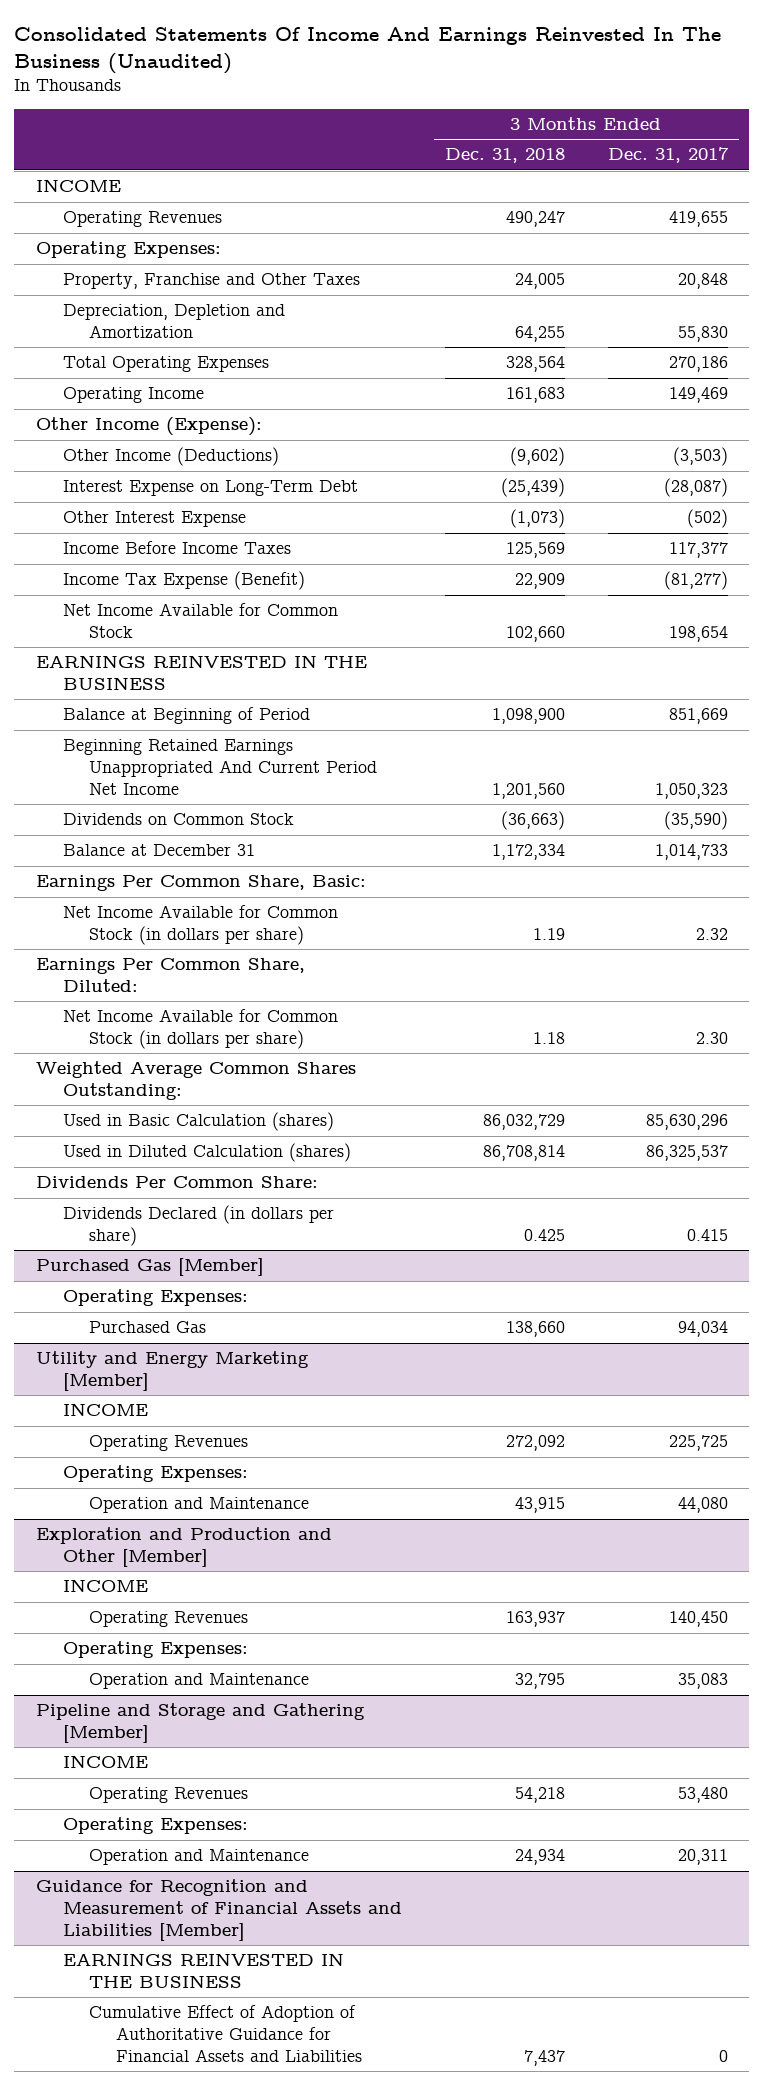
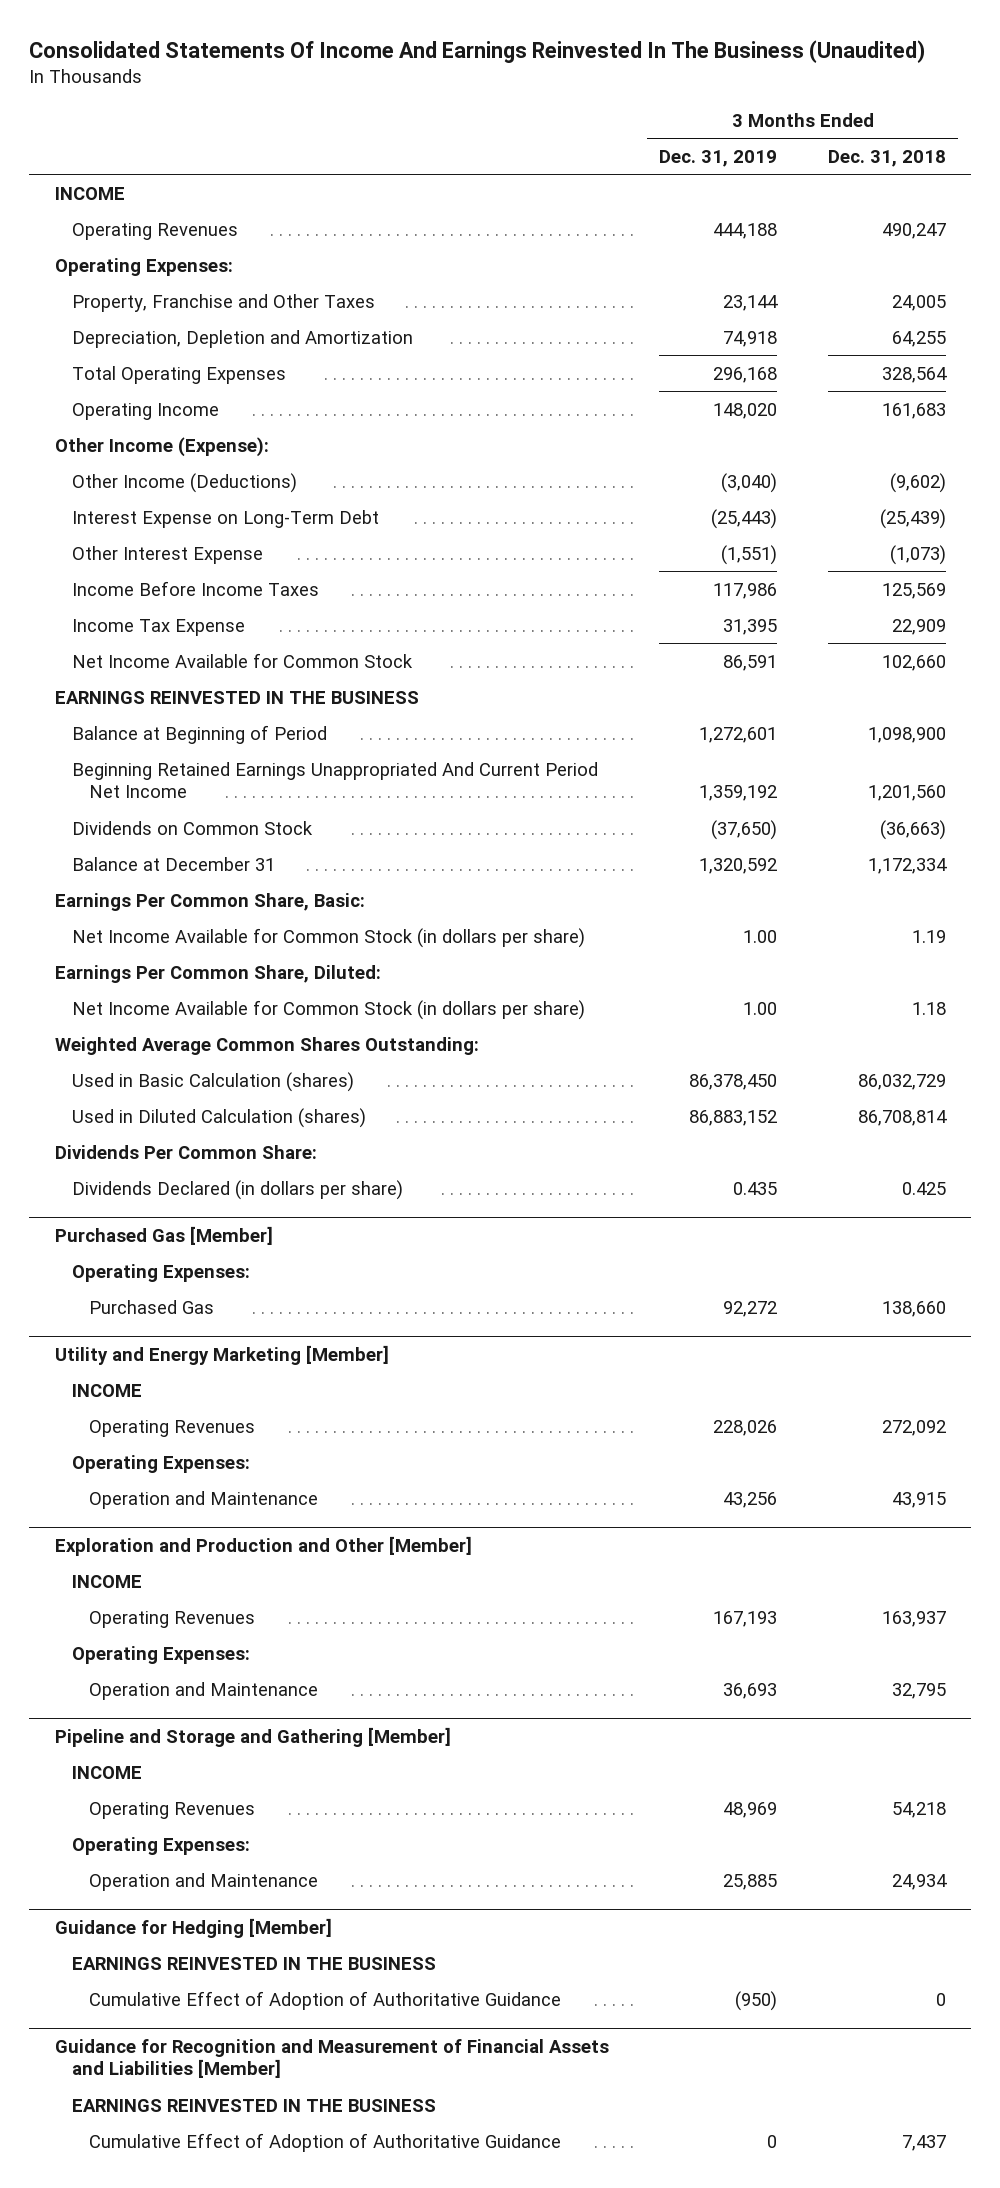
[607,147,729,164] Dec. 31, 2017 -> none
none -> [659,149,778,167] Dec. 31, 2019
[62,571,305,591] Income Tax Expense (Benefit) -> [71,618,245,636] Income Tax Expense
none -> [54,1917,332,1938] Guidance for Hedging [Member]
none -> [71,1956,436,1970] EARNINGS REINVESTED IN THE BUSINESS
none -> [88,1990,561,2010] Cumulative Effect of Adoption of Authoritative Guidance
[89,2005,363,2062] Cumulative Effect of Adoption of Authoritative Guidance for Financial Assets and Liabilities -> [88,2132,561,2152] Cumulative Effect of Adoption of Authoritative Guidance

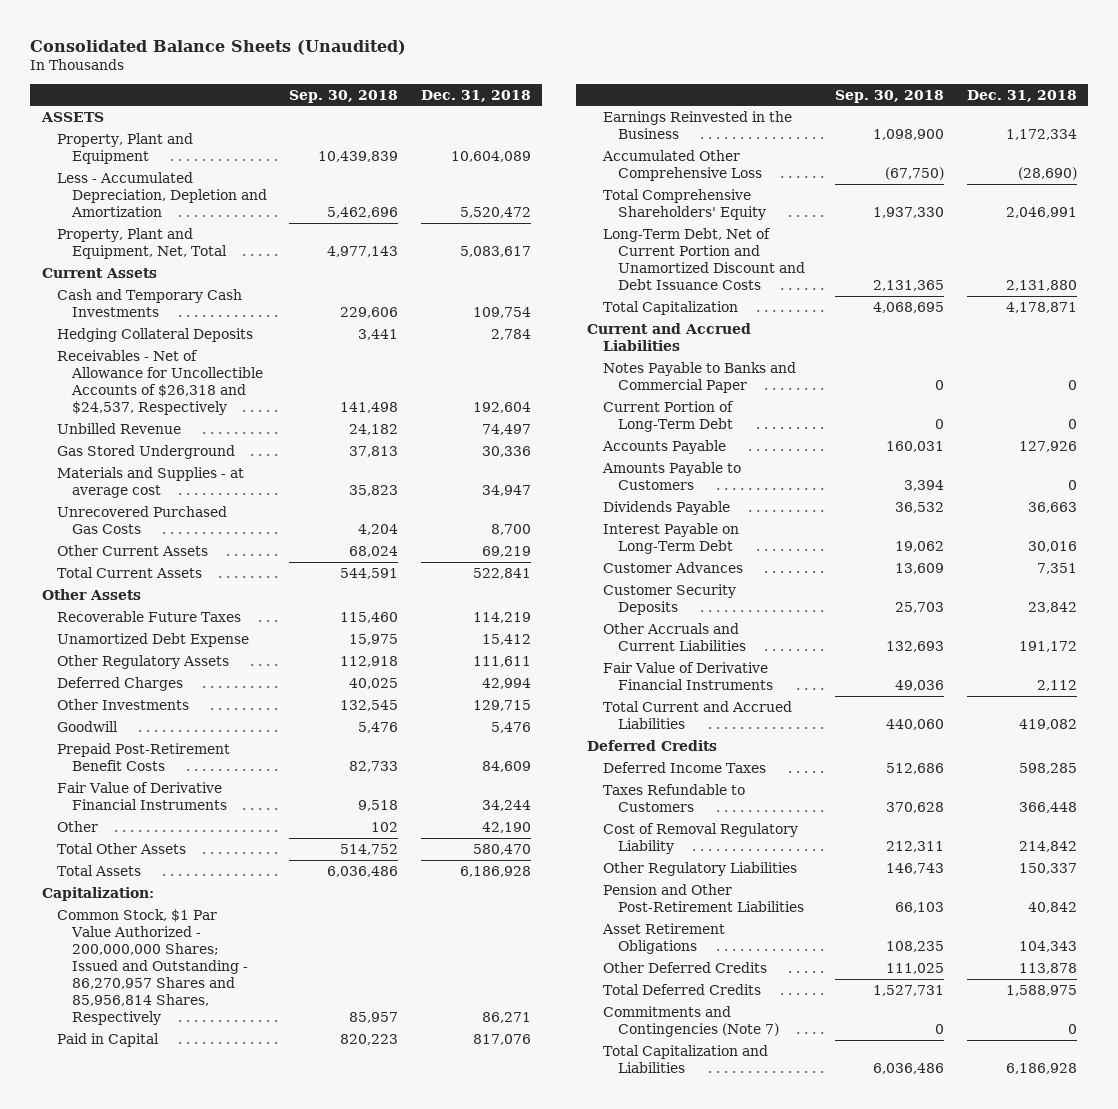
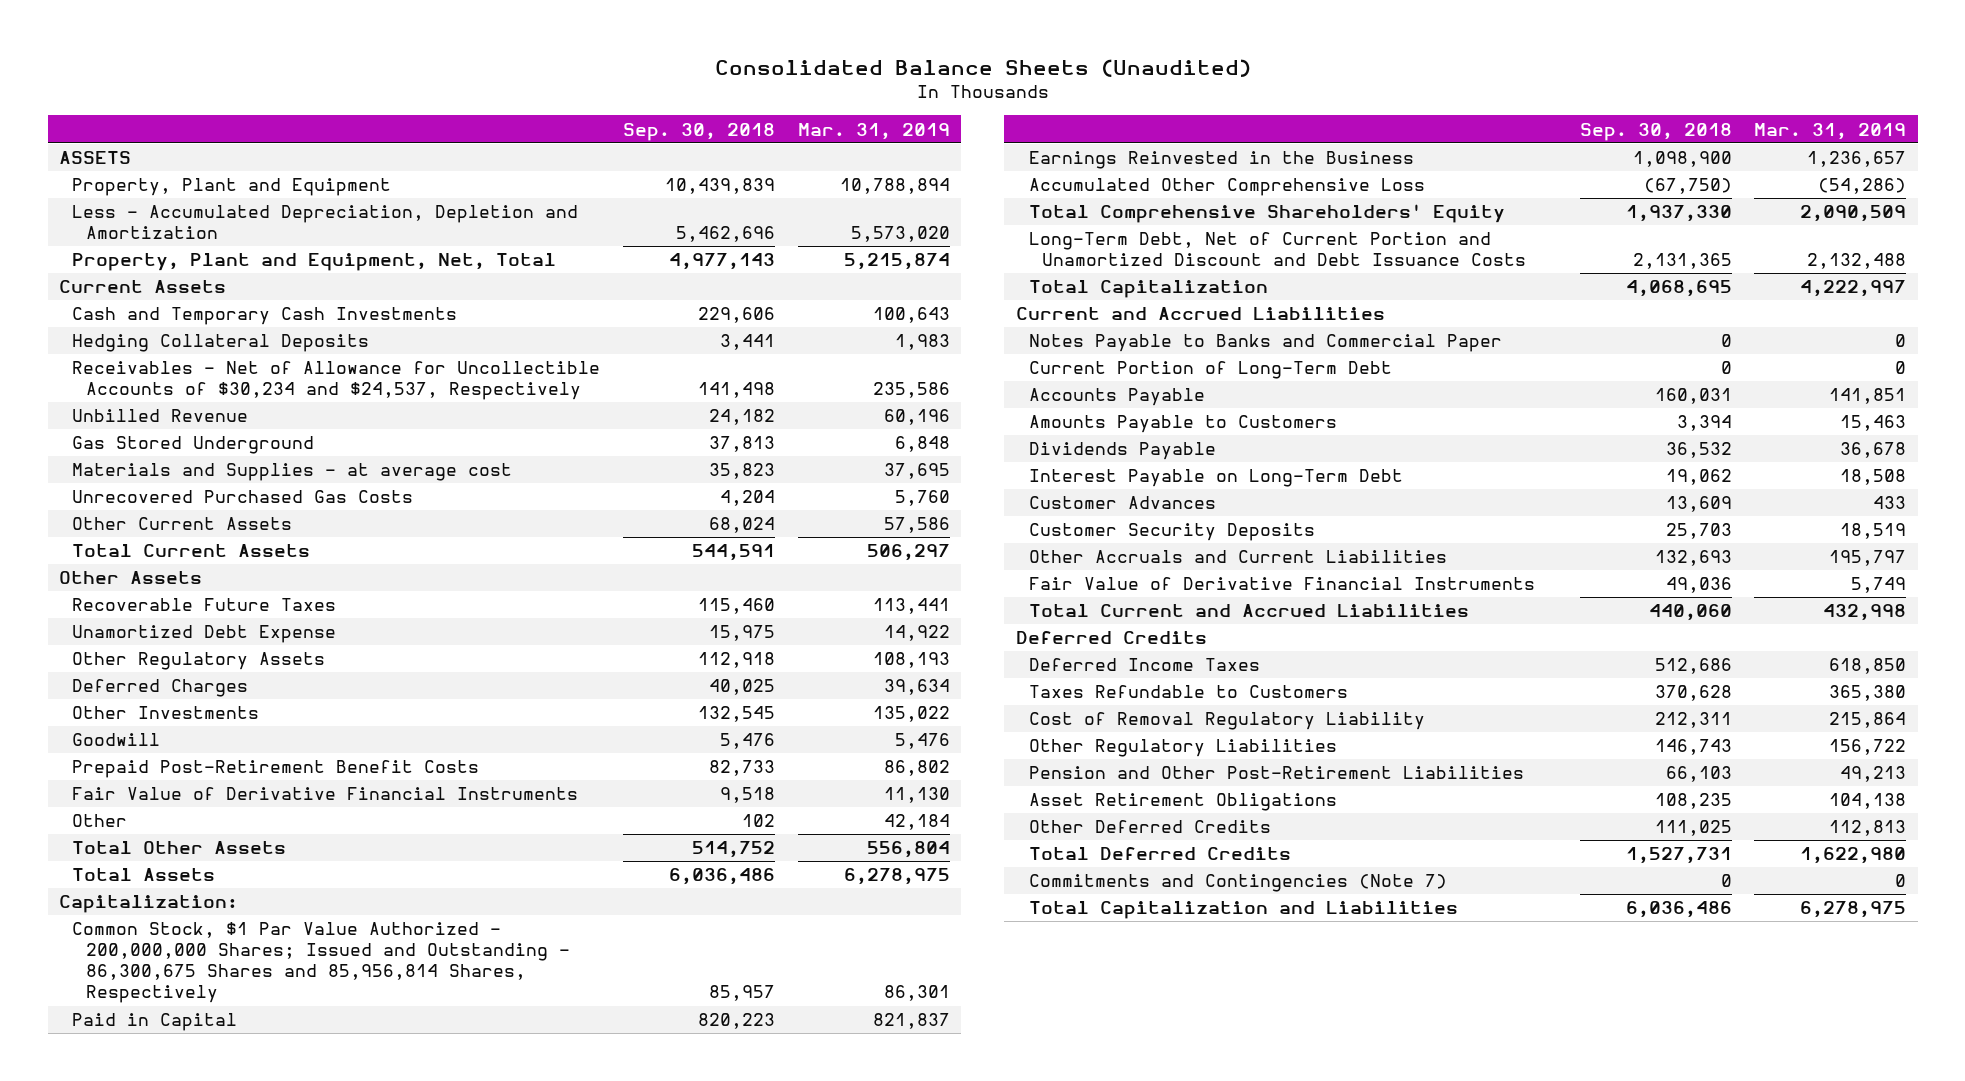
[420,89,531,102] Dec. 31, 2018 -> none
none -> [797,122,950,140] Mar. 31, 2019
[56,349,263,415] Receivables - Net of Allowance for Uncollectible Accounts of $26,318 and $24,537, Respectively -> [72,361,601,401] Receivables - Net of Allowance for Uncollectible Accounts of $30,234 and $24,537, Respectively
[56,908,248,1026] Common Stock, $1 Par Value Authorized - 200,000,000 Shares; Issued and Outstanding - 86,270,957 Shares and 85,956,814 Shares, Respectively -> [72,922,570,1004] Common Stock, $1 Par Value Authorized - 200,000,000 Shares; Issued and Outstanding - 86,300,675 Shares and 85,956,814 Shares, Respectively

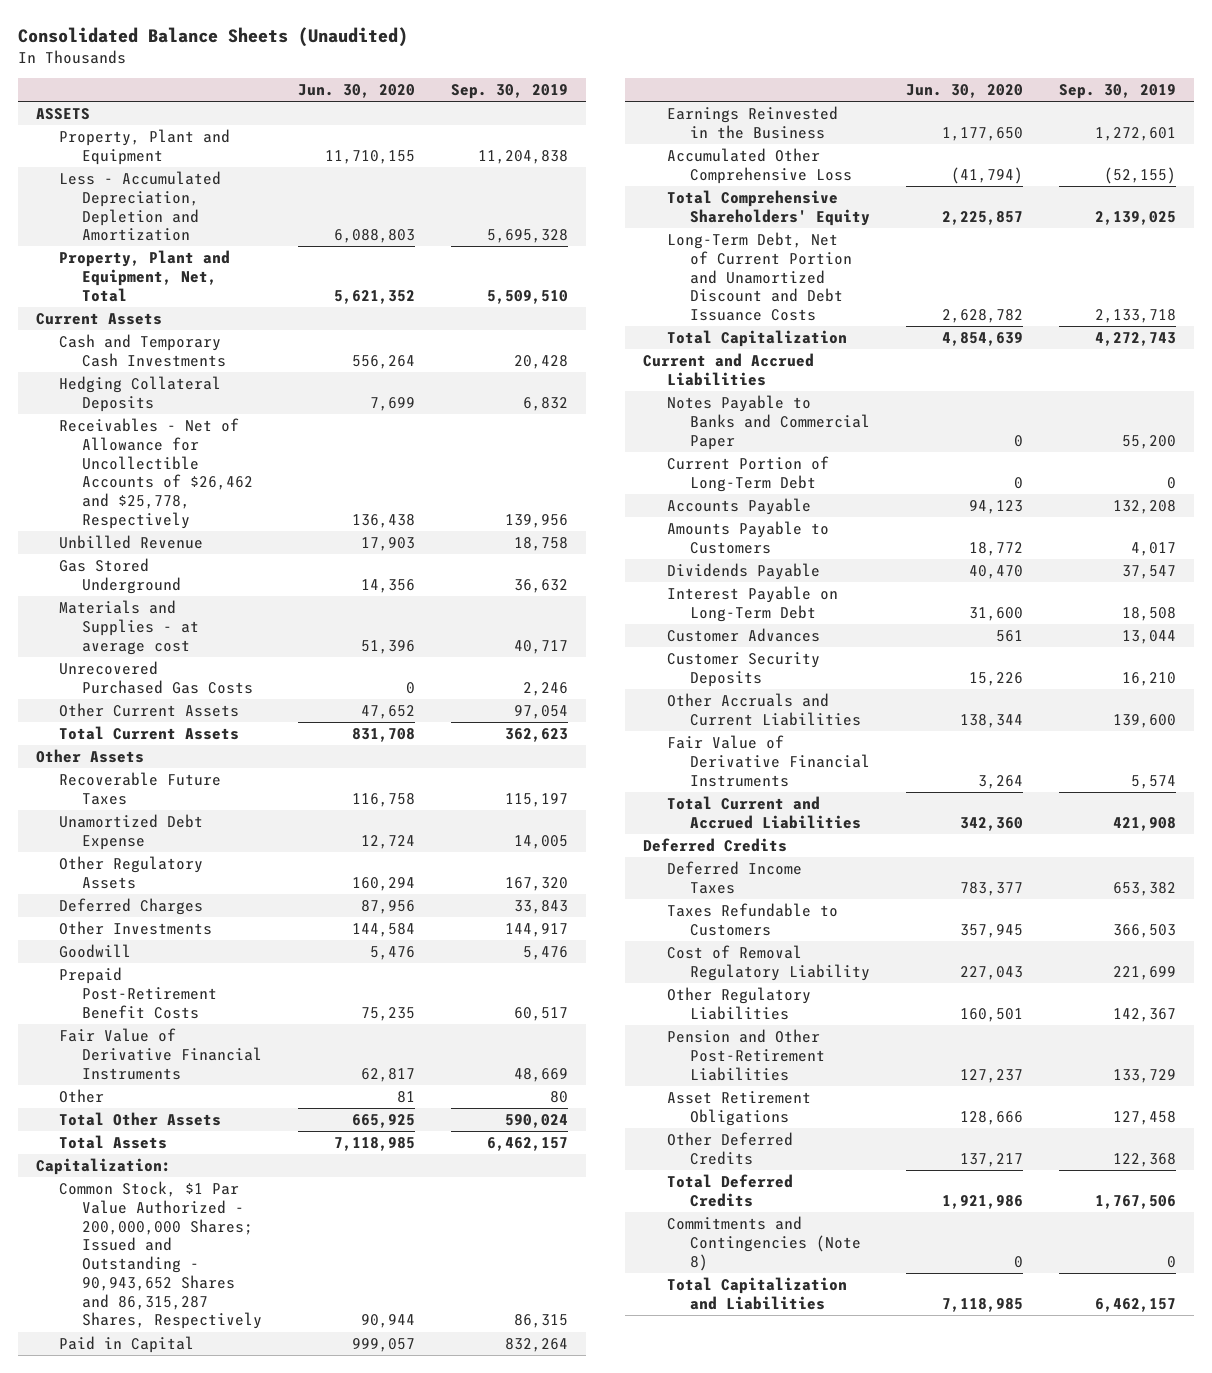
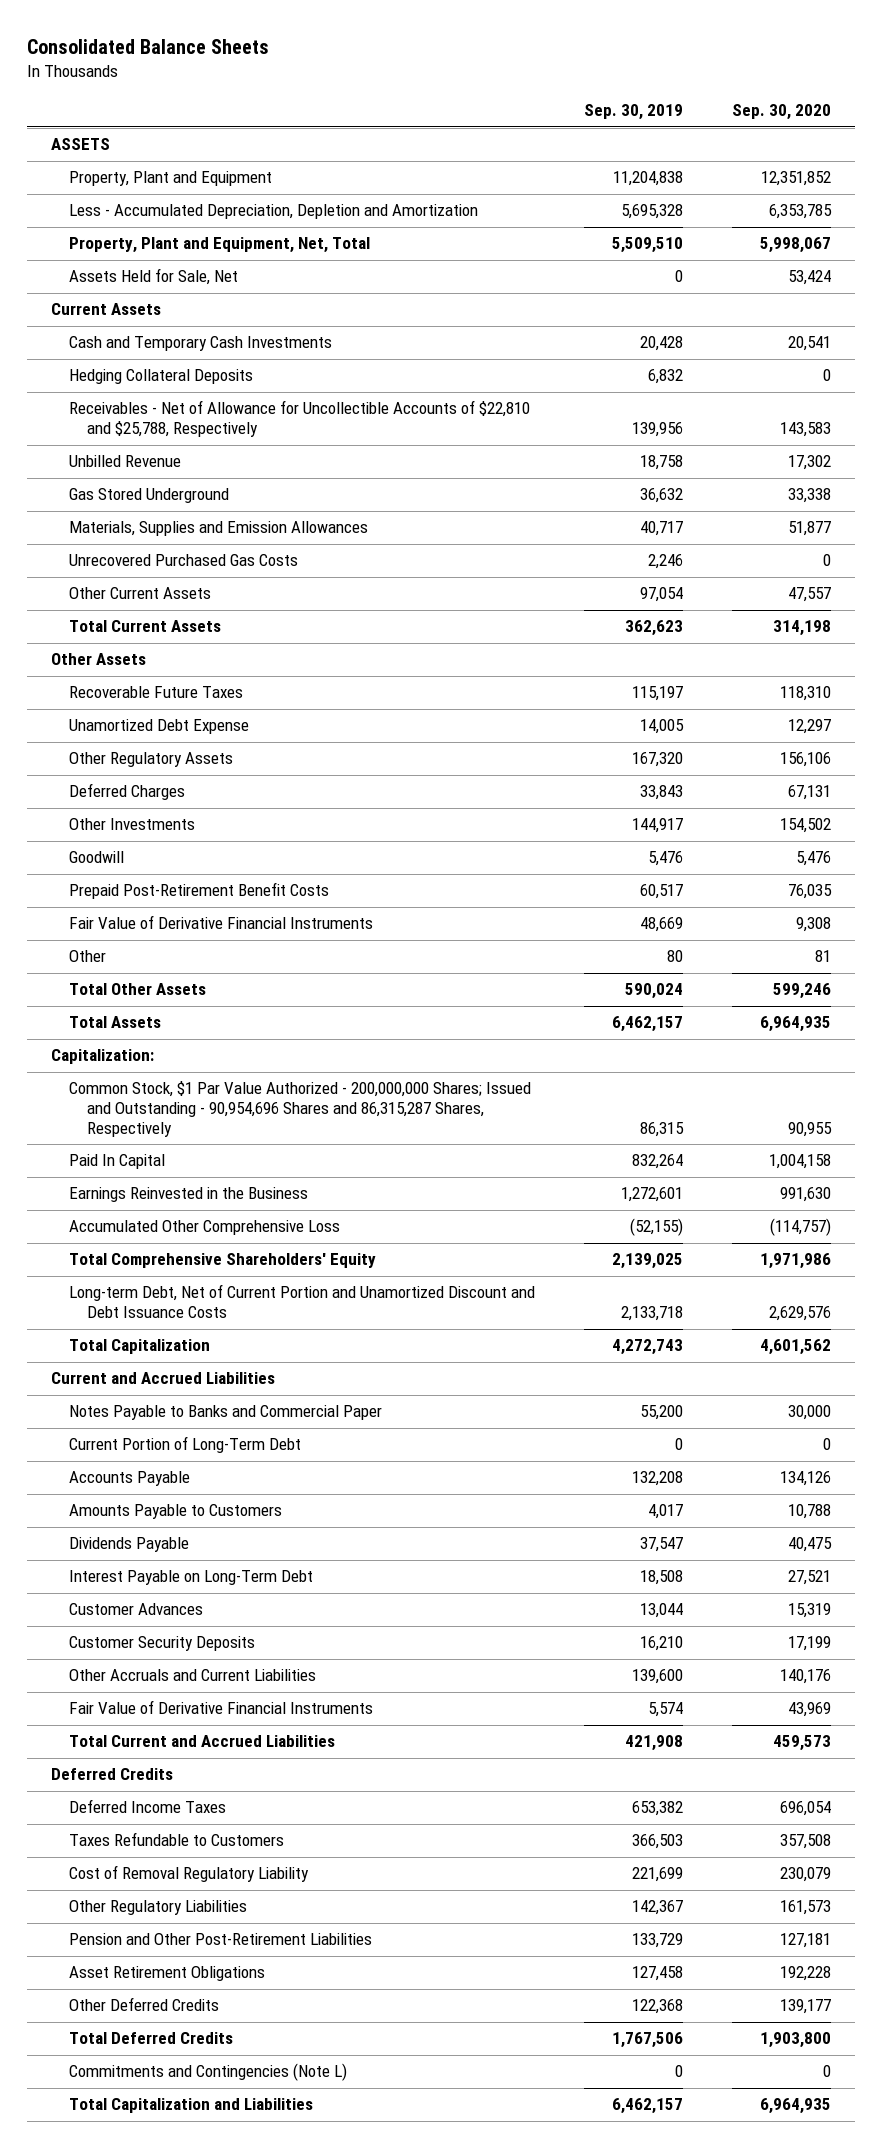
[17,26,408,47] Consolidated Balance Sheets (Unaudited) -> [26,38,269,54] Consolidated Balance Sheets
[298,84,416,99] Jun. 30, 2020 -> none
none -> [731,104,831,121] Sep. 30, 2020
none -> [69,268,239,286] Assets Held for Sale, Net
[58,417,254,529] Receivables - Net of Allowance for Uncollectible Accounts of $26,462 and $25,778, Respectively -> [69,400,531,438] Receivables - Net of Allowance for Uncollectible Accounts of $22,810 and $25,788, Respectively
[58,599,200,655] Materials and Supplies - at average cost -> [69,521,369,537] Materials, Supplies and Emission Allowances
[58,1180,263,1330] Common Stock, $1 Par Value Authorized - 200,000,000 Shares; Issued and Outstanding - 90,943,652 Shares and 86,315,287 Shares, Respectively -> [69,1081,532,1138] Common Stock, $1 Par Value Authorized - 200,000,000 Shares; Issued and Outstanding - 90,954,696 Shares and 86,315,287 Shares, Respectively
[58,1335,194,1353] Paid in Capital -> [69,1154,166,1170] Paid In Capital
[666,231,852,322] Long-Term Debt, Net of Current Portion and Unamortized Discount and Debt Issuance Costs -> [69,1284,536,1319] Long-term Debt, Net of Current Portion and Unamortized Discount and Debt Issuance Costs
[666,1215,861,1271] Commitments and Contingencies (Note 8) -> [69,2063,348,2082] Commitments and Contingencies (Note L)

